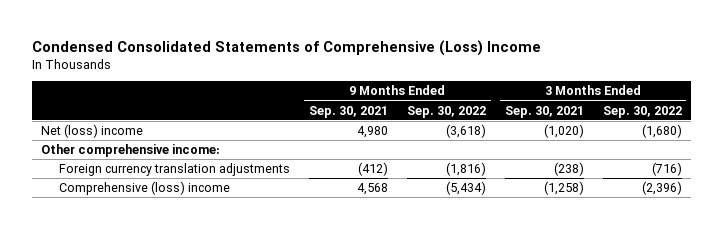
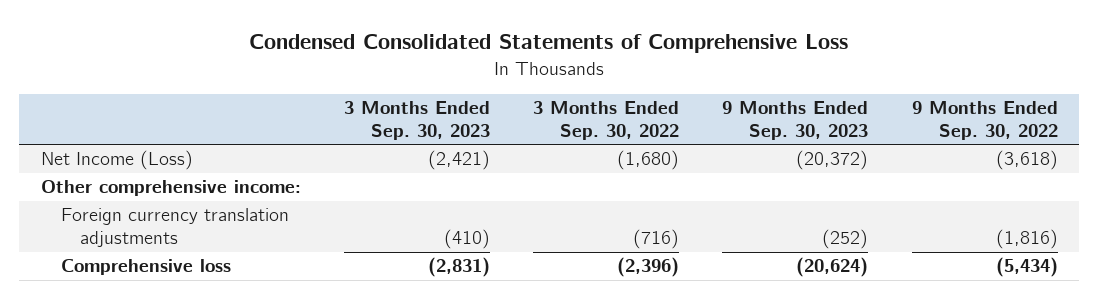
[31,39,541,56] Condensed Consolidated Statements of Comprehensive (Loss) Income -> [249,33,849,53] Condensed Consolidated Statements of Comprehensive Loss
[308,105,388,118] Sep. 30, 2021 -> none
[504,105,584,118] Sep. 30, 2021 -> none
none -> [344,101,491,140] 3 Months Ended Sep. 30, 2023
none -> [722,101,869,140] 9 Months Ended Sep. 30, 2023
[41,124,144,139] Net (loss) income -> [41,150,194,171] Net Income (Loss)
[59,181,231,196] Comprehensive (loss) income -> [60,259,231,276] Comprehensive loss

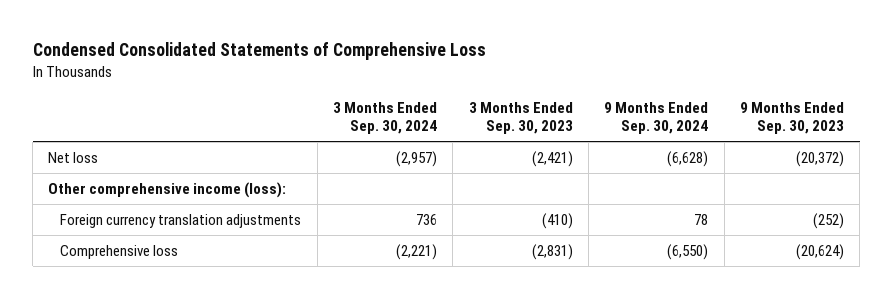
[533,101,680,140] 3 Months Ended Sep. 30, 2022 -> none
[911,101,1058,140] 9 Months Ended Sep. 30, 2022 -> none
none -> [332,101,437,135] 3 Months Ended Sep. 30, 2024
none -> [604,101,709,135] 9 Months Ended Sep. 30, 2024
[41,150,194,171] Net Income (Loss) -> [48,151,99,163] Net loss
[41,180,302,197] Other comprehensive income: -> [48,181,287,198] Other comprehensive income (loss):

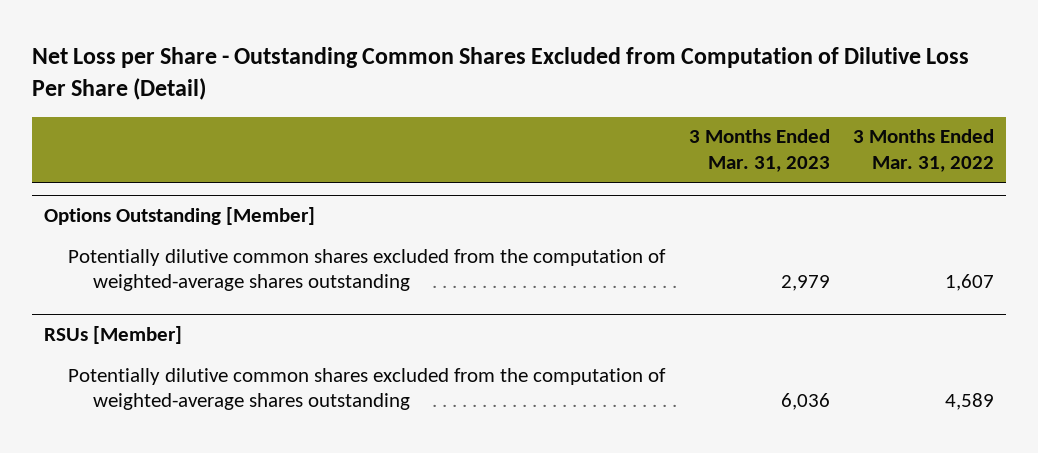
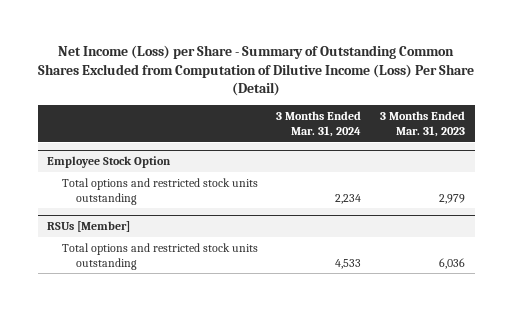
[32,47,970,100] Net Loss per Share - Outstanding Common Shares Excluded from Computation of Dilutive Loss Per Share (Detail) -> [38,45,475,97] Net Income (Loss) per Share - Summary of Outstanding Common Shares Excluded from Computation of Dilutive Income (Loss) Per Share (Detail)
[852,129,994,172] 3 Months Ended Mar. 31, 2022 -> none
none -> [276,110,362,138] 3 Months Ended Mar. 31, 2024
[43,207,315,226] Options Outstanding [Member] -> [47,156,172,169] Employee Stock Option
[68,248,667,292] Potentially dilutive common shares excluded from the computation of weighted-average shares outstanding -> [61,177,258,206] Total options and restricted stock units outstanding
[68,367,667,411] Potentially dilutive common shares excluded from the computation of weighted-average shares outstanding -> [61,242,258,271] Total options and restricted stock units outstanding

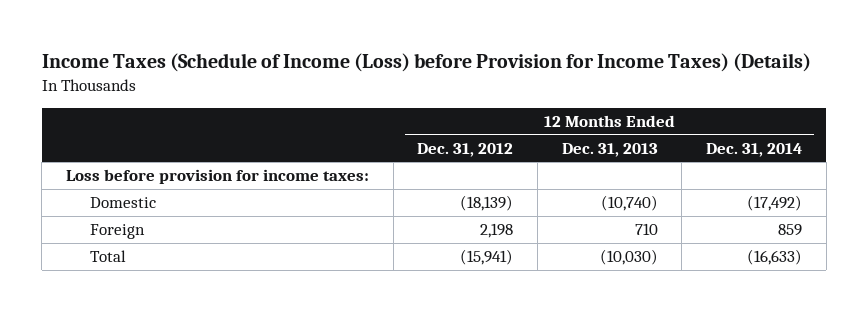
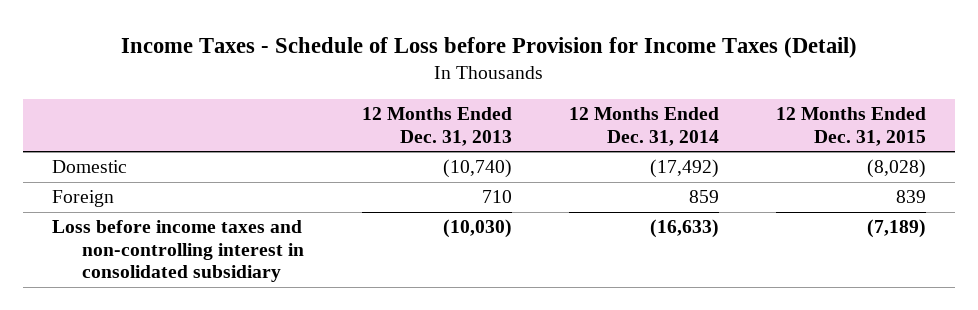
[41,53,811,73] Income Taxes (Schedule of Income (Loss) before Provision for Income Taxes) (Details) -> [121,37,858,59] Income Taxes - Schedule of Loss before Provision for Income Taxes (Detail)
[417,142,514,157] Dec. 31, 2012 -> none
none -> [776,107,927,146] 12 Months Ended Dec. 31, 2015
[65,169,369,185] Loss before provision for income taxes: -> none
[90,250,127,263] Total -> [51,220,305,283] Loss before income taxes and non-controlling interest in consolidated subsidiary

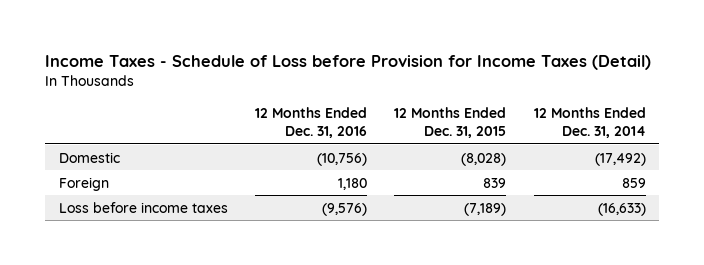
[361,107,512,146] 12 Months Ended Dec. 31, 2013 -> none
none -> [255,107,368,139] 12 Months Ended Dec. 31, 2016
[51,220,305,283] Loss before income taxes and non-controlling interest in consolidated subsidiary -> [58,201,228,213] Loss before income taxes

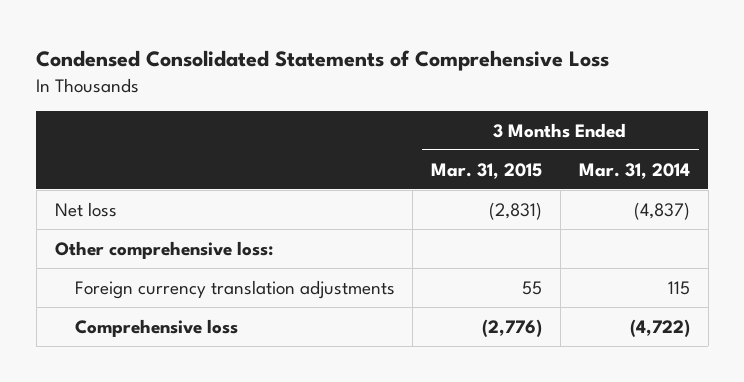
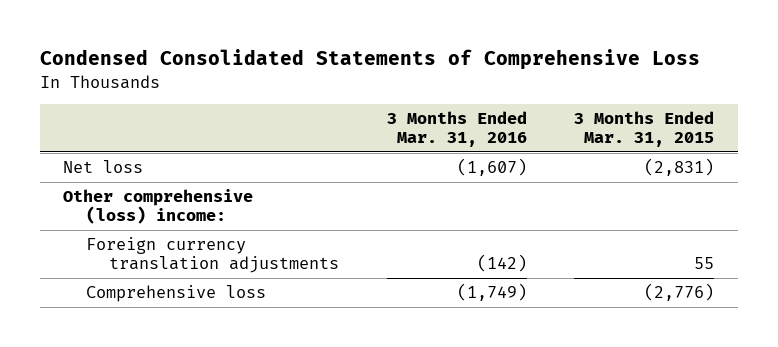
[578,162,690,179] Mar. 31, 2014 -> none
none -> [386,111,527,148] 3 Months Ended Mar. 31, 2016
[54,240,273,259] Other comprehensive loss: -> [63,189,254,225] Other comprehensive (loss) income:

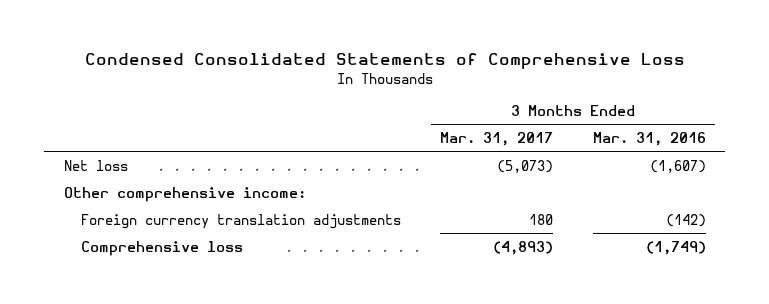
[574,111,715,148] 3 Months Ended Mar. 31, 2015 -> none
none -> [440,132,554,147] Mar. 31, 2017
[63,189,254,225] Other comprehensive (loss) income: -> [63,186,306,202] Other comprehensive income:

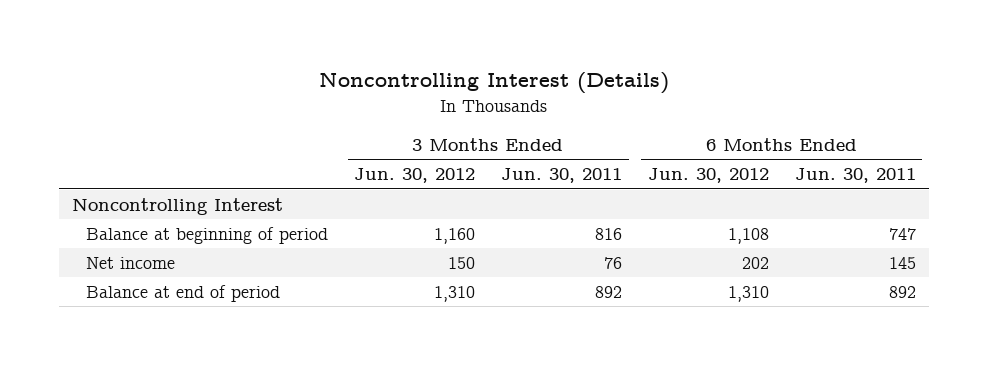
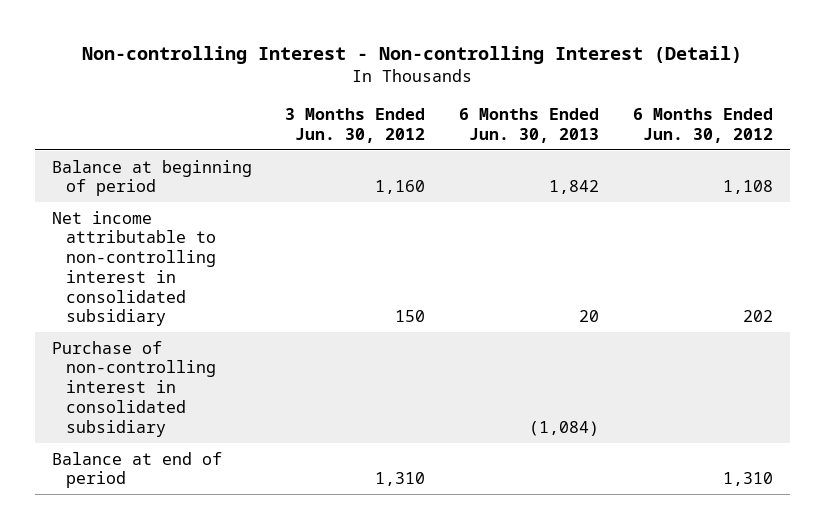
[319,72,670,95] Noncontrolling Interest (Details) -> [82,46,743,65] Non-controlling Interest - Non-controlling Interest (Detail)
[501,168,623,184] Jun. 30, 2011 -> none
[794,168,916,184] Jun. 30, 2011 -> none
none -> [459,108,600,143] 6 Months Ended Jun. 30, 2013
[72,197,284,215] Noncontrolling Interest -> none
[86,256,176,269] Net income -> [51,210,217,327] Net income attributable to non-controlling interest in consolidated subsidiary
none -> [51,340,217,437] Purchase of non-controlling interest in consolidated subsidiary

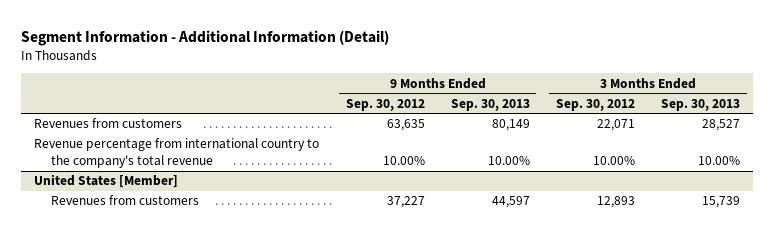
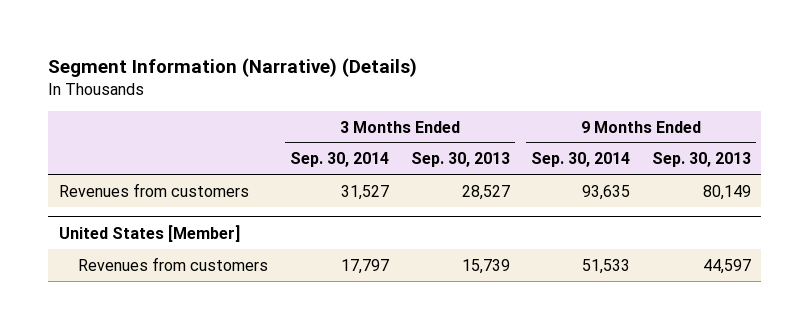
[21,29,390,46] Segment Information - Additional Information (Detail) -> [48,58,418,78] Segment Information (Narrative) (Details)
[345,98,425,111] Sep. 30, 2012 -> none
[555,98,635,111] Sep. 30, 2012 -> none
none -> [289,152,389,168] Sep. 30, 2014
none -> [531,152,631,168] Sep. 30, 2014
[34,138,320,169] Revenue percentage from international country to the company's total revenue -> none

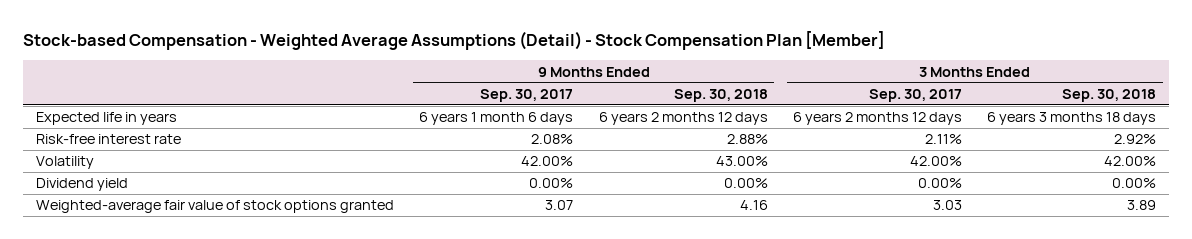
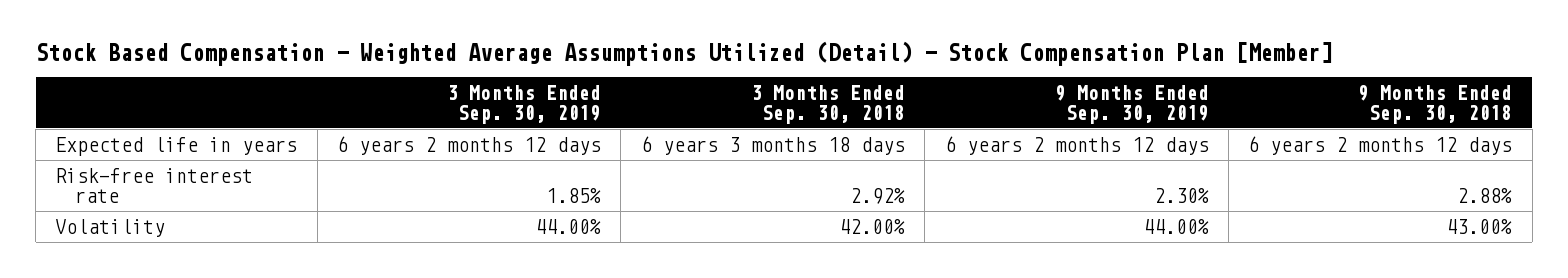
[23,30,886,50] Stock-based Compensation - Weighted Average Assumptions (Detail) - Stock Compensation Plan [Member] -> [35,40,1332,66] Stock Based Compensation - Weighted Average Assumptions Utilized (Detail) - Stock Compensation Plan [Member]
[480,89,574,103] Sep. 30, 2017 -> none
[869,89,963,103] Sep. 30, 2017 -> none
none -> [447,84,602,125] 3 Months Ended Sep. 30, 2019
none -> [1054,84,1209,125] 9 Months Ended Sep. 30, 2019
[35,178,128,192] Dividend yield -> none
[35,200,394,214] Weighted-average fair value of stock options granted -> none

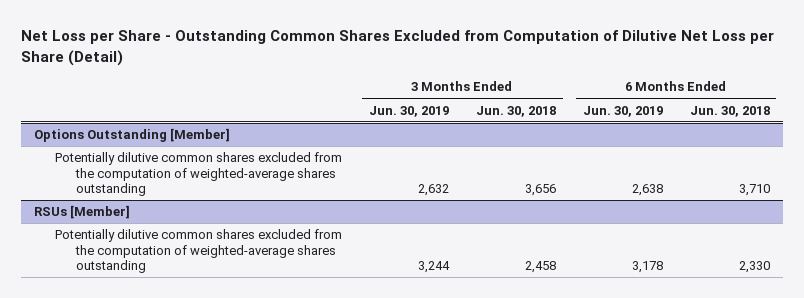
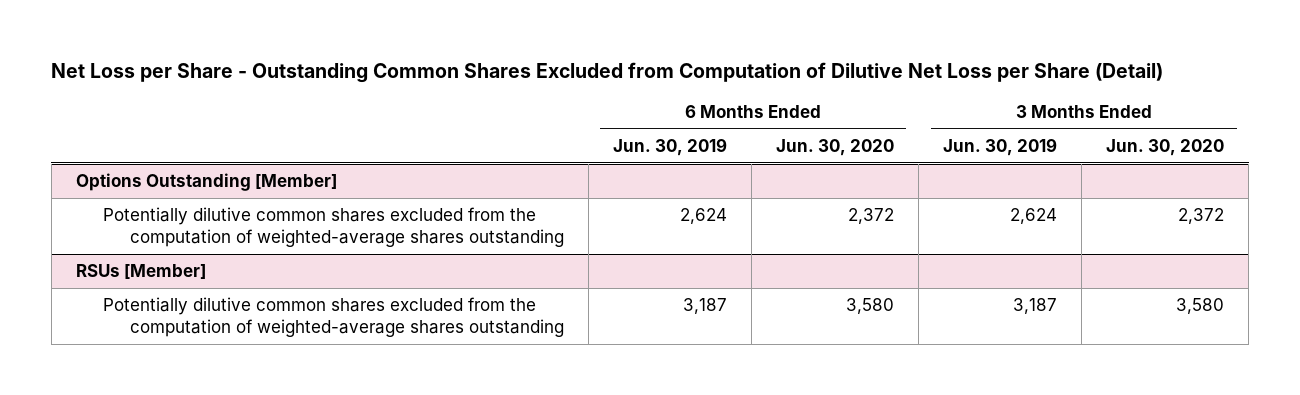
[475,105,556,117] Jun. 30, 2018 -> none
[689,105,770,117] Jun. 30, 2018 -> none
none -> [775,139,894,157] Jun. 30, 2020
none -> [1106,139,1225,157] Jun. 30, 2020
[418,183,450,196] 2,632 -> [1010,208,1058,225] 2,624
[631,183,663,196] 2,638 -> [679,208,727,225] 2,624
[418,260,451,273] 3,244 -> [1013,298,1058,315] 3,187
[631,260,663,273] 3,178 -> [682,298,727,315] 3,187

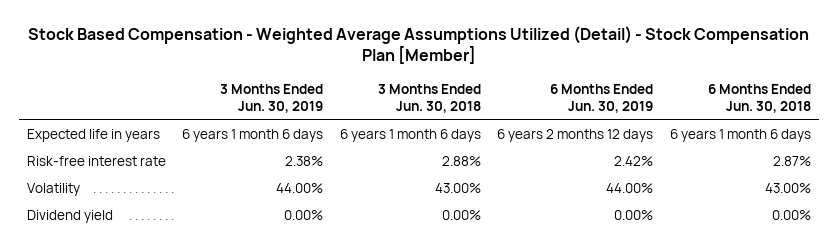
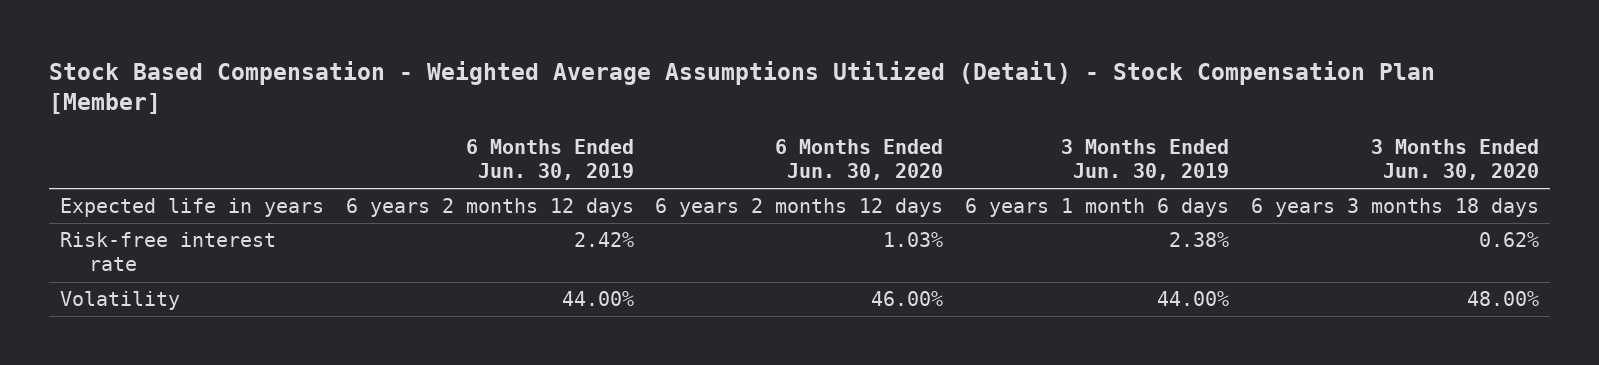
[377,83,481,113] 3 Months Ended Jun. 30, 2018 -> none
[707,83,811,113] 6 Months Ended Jun. 30, 2018 -> none
none -> [775,139,944,181] 6 Months Ended Jun. 30, 2020
none -> [1370,139,1539,181] 3 Months Ended Jun. 30, 2020
[26,209,113,223] Dividend yield -> none

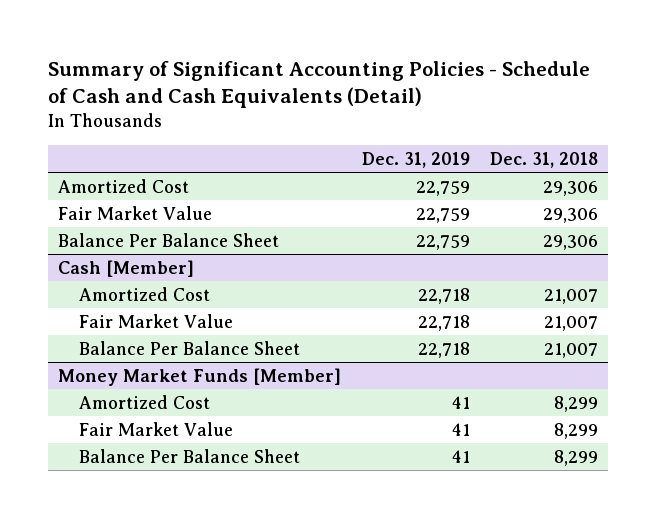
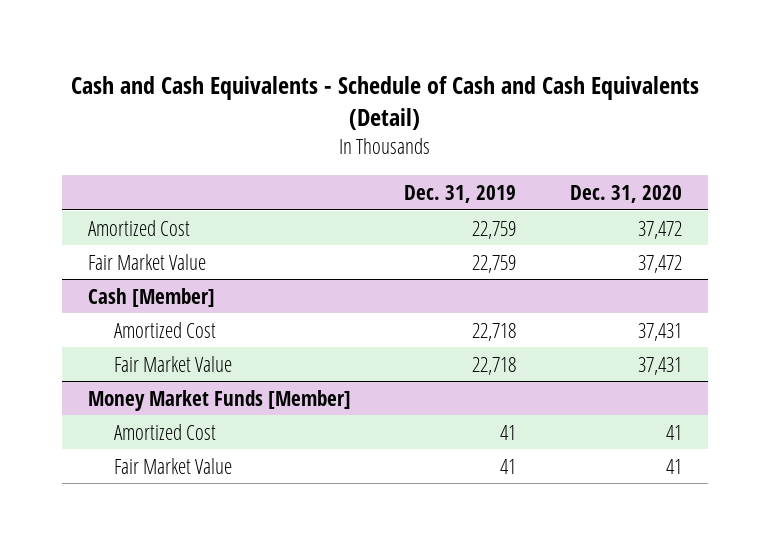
[48,60,591,109] Summary of Significant Accounting Policies - Schedule of Cash and Cash Equivalents (Detail) -> [70,76,699,131] Cash and Cash Equivalents - Schedule of Cash and Cash Equivalents (Detail)
[490,151,599,168] Dec. 31, 2018 -> none
none -> [569,184,682,203] Dec. 31, 2020
[58,232,280,247] Balance Per Balance Sheet -> none
[79,340,301,355] Balance Per Balance Sheet -> none
[79,448,301,463] Balance Per Balance Sheet -> none

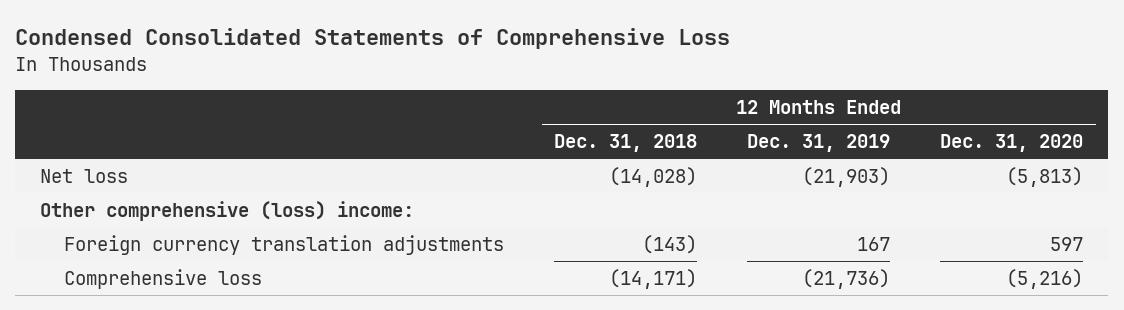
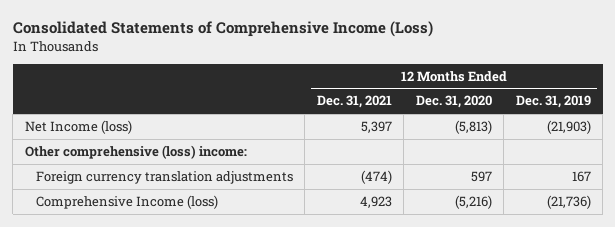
[15,28,731,50] Condensed Consolidated Statements of Comprehensive Loss -> [12,21,433,38] Consolidated Statements of Comprehensive Income (Loss)
[554,134,698,153] Dec. 31, 2018 -> none
none -> [316,95,392,109] Dec. 31, 2021
[40,169,129,184] Net loss -> [24,120,132,135] Net Income (loss)
[64,269,263,290] Comprehensive loss -> [35,195,218,210] Comprehensive Income (loss)

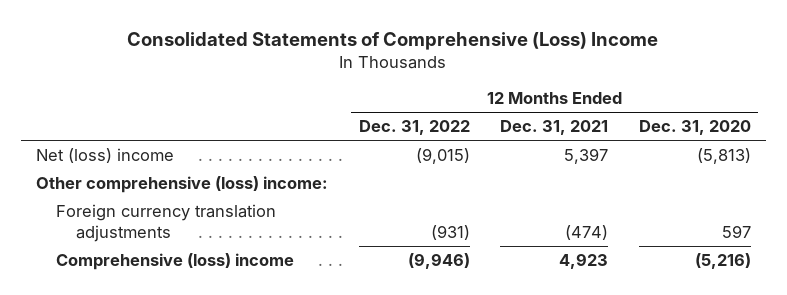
[12,21,433,38] Consolidated Statements of Comprehensive Income (Loss) -> [127,32,659,51] Consolidated Statements of Comprehensive (Loss) Income
[515,95,591,109] Dec. 31, 2019 -> none
none -> [358,120,470,136] Dec. 31, 2022
[24,120,132,135] Net Income (loss) -> [36,147,175,163] Net (loss) income
[35,195,218,210] Comprehensive Income (loss) -> [55,252,294,270] Comprehensive (loss) income

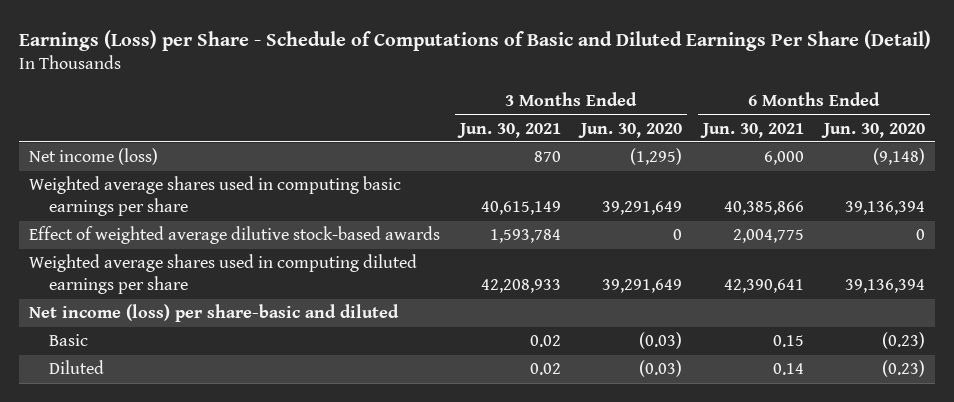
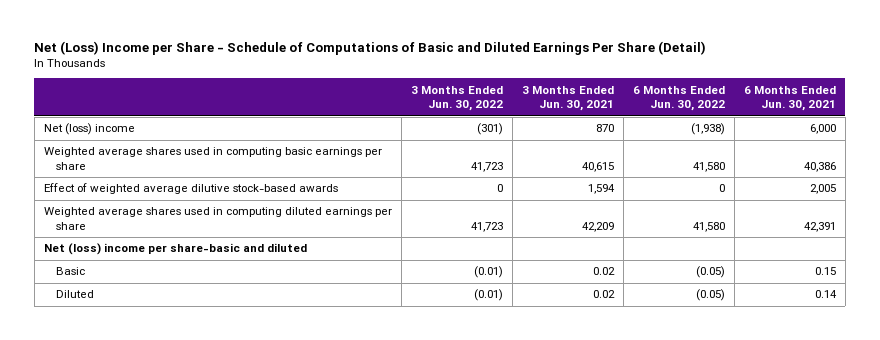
[18,29,931,51] Earnings (Loss) per Share - Schedule of Computations of Basic and Diluted Earnings Per Share (Detail) -> [34,40,707,55] Net (Loss) Income per Share - Schedule of Computations of Basic and Diluted Earnings Per Share (Detail)
[578,122,683,138] Jun. 30, 2020 -> none
[820,122,925,138] Jun. 30, 2020 -> none
none -> [410,85,503,112] 3 Months Ended Jun. 30, 2022
none -> [632,85,725,112] 6 Months Ended Jun. 30, 2022
[28,148,158,166] Net income (loss) -> [43,123,135,136] Net (loss) income
[481,201,562,216] 40,615,149 -> [581,161,614,172] 40,615
[723,201,804,216] 40,385,866 -> [803,161,836,172] 40,386
[490,229,562,244] 1,593,784 -> [587,184,615,195] 1,594
[732,229,804,244] 2,004,775 -> [809,184,836,195] 2,005
[481,279,562,294] 42,208,933 -> [581,221,614,232] 42,209
[723,279,804,294] 42,390,641 -> [803,221,836,232] 42,391
[28,304,399,323] Net income (loss) per share-basic and diluted -> [43,243,307,256] Net (loss) income per share-basic and diluted

